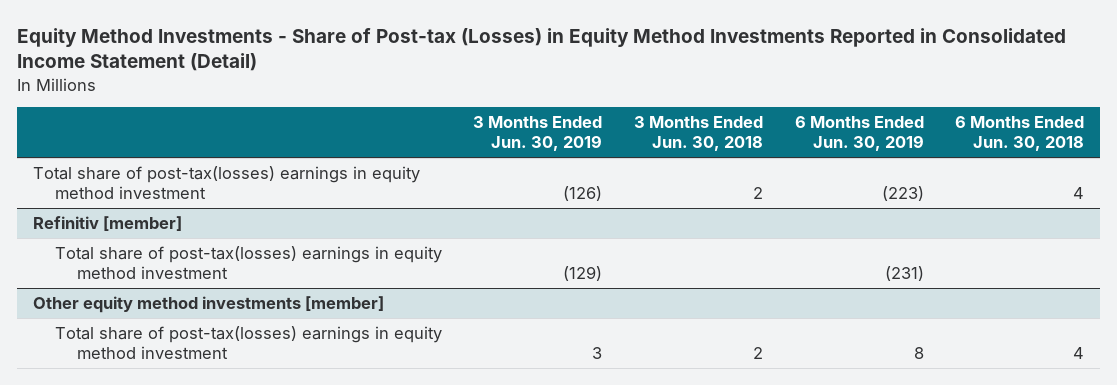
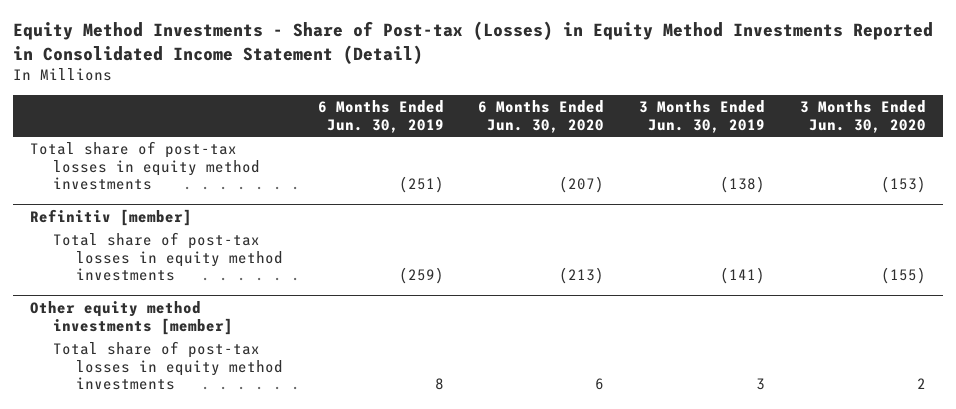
[633,116,763,151] 3 Months Ended Jun. 30, 2018 -> none
[955,116,1085,151] 6 Months Ended Jun. 30, 2018 -> none
none -> [478,100,605,133] 6 Months Ended Jun. 30, 2020
none -> [799,100,926,133] 3 Months Ended Jun. 30, 2020
[32,166,420,199] Total share of post-tax(losses) earnings in equity method investment -> [30,140,261,191] Total share of post-tax losses in equity method investments
[563,185,603,201] (126) -> [720,176,766,194] (138)
[881,185,924,201] (223) -> [398,176,444,194] (251)
[54,246,442,279] Total share of post-tax(losses) earnings in equity method investment -> [53,231,283,282] Total share of post-tax losses in equity method investments
[563,265,603,281] (129) -> [720,267,766,285] (141)
[884,265,924,281] (231) -> [398,267,444,285] (259)
[54,326,442,359] Total share of post-tax(losses) earnings in equity method investment -> [53,340,283,391] Total share of post-tax losses in equity method investments

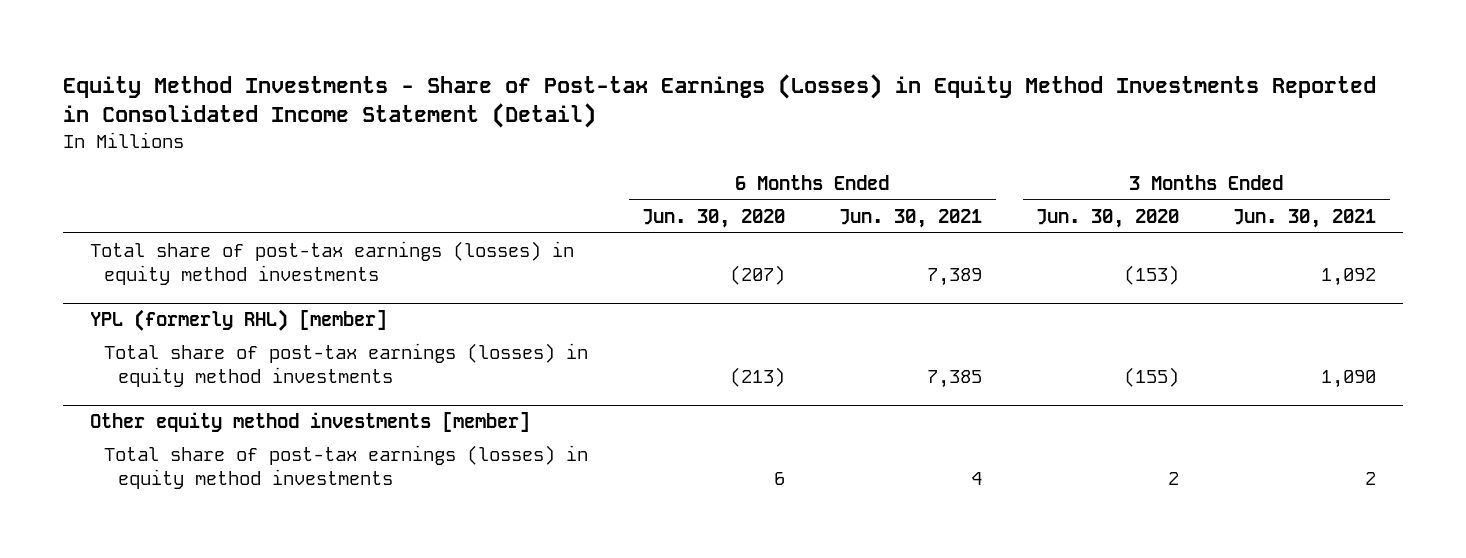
[13,21,934,64] Equity Method Investments - Share of Post-tax (Losses) in Equity Method Investments Reported in Consolidated Income Statement (Detail) -> [63,73,1377,129] Equity Method Investments - Share of Post-tax Earnings (Losses) in Equity Method Investments Reported in Consolidated Income Statement (Detail)
[317,100,444,133] 6 Months Ended Jun. 30, 2019 -> none
[639,100,766,133] 3 Months Ended Jun. 30, 2019 -> none
none -> [839,208,983,228] Jun. 30, 2021
none -> [1233,208,1377,228] Jun. 30, 2021
[30,208,193,226] Refinitiv [member] -> none
[30,140,261,191] Total share of post-tax losses in equity method investments -> [90,241,575,286] Total share of post-tax earnings (losses) in equity method investments
none -> [90,309,388,332] YPL (formerly RHL) [member]
[53,231,283,282] Total share of post-tax losses in equity method investments -> [104,343,589,388] Total share of post-tax earnings (losses) in equity method investments
[53,340,283,391] Total share of post-tax losses in equity method investments -> [104,445,589,490] Total share of post-tax earnings (losses) in equity method investments

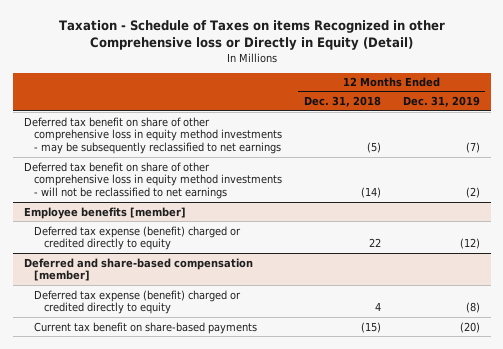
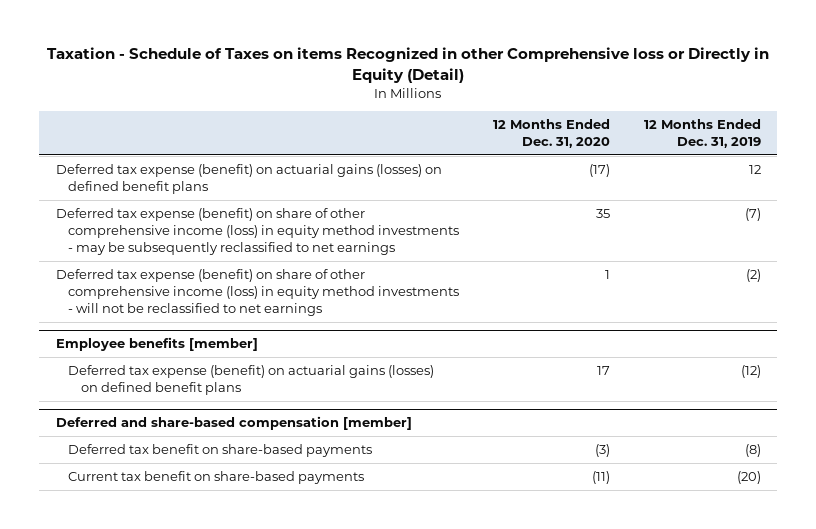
[303,96,381,108] Dec. 31, 2018 -> none
none -> [493,118,611,148] 12 Months Ended Dec. 31, 2020
none -> [55,164,442,194] Deferred tax expense (benefit) on actuarial gains (losses) on defined benefit plans
[23,116,282,155] Deferred tax benefit on share of other comprehensive loss in equity method investments - may be subsequently reclassified to net earnings -> [55,208,460,255] Deferred tax expense (benefit) on share of other comprehensive income (loss) in equity method investments - may be subsequently reclassified to net earnings
[23,161,282,200] Deferred tax benefit on share of other comprehensive loss in equity method investments - will not be reclassified to net earnings -> [55,269,460,316] Deferred tax expense (benefit) on share of other comprehensive income (loss) in equity method investments - will not be reclassified to net earnings
[33,225,241,251] Deferred tax expense (benefit) charged or credited directly to equity -> none
none -> [68,365,435,395] Deferred tax expense (benefit) on actuarial gains (losses) on defined benefit plans
[33,289,241,315] Deferred tax expense (benefit) charged or credited directly to equity -> [68,444,373,458] Deferred tax benefit on share-based payments

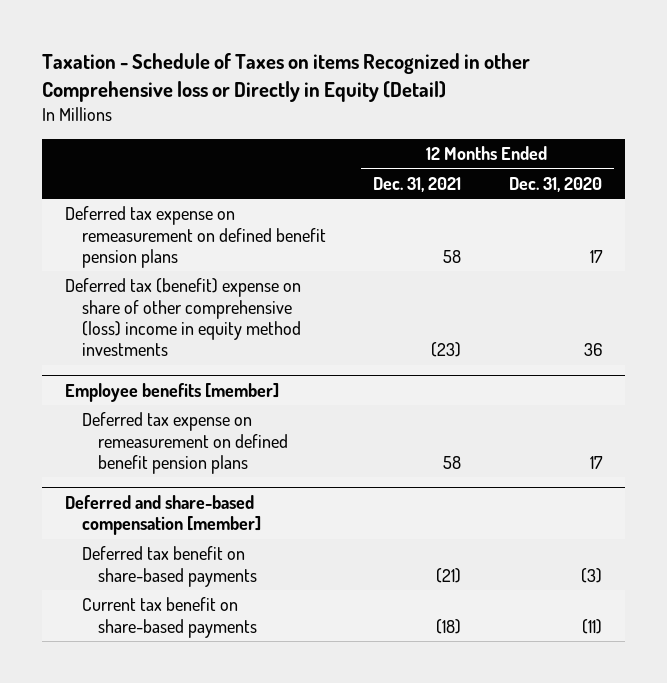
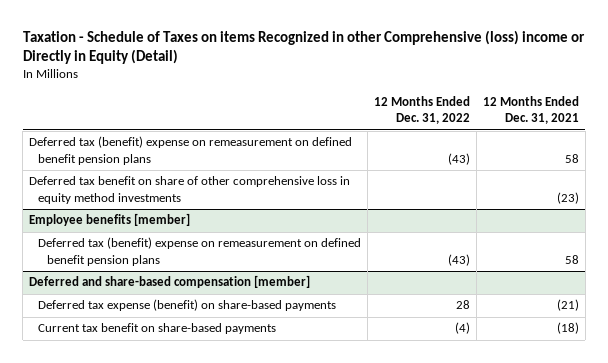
[41,53,530,102] Taxation - Schedule of Taxes on items Recognized in other Comprehensive loss or Directly in Equity (Detail) -> [22,30,585,65] Taxation - Schedule of Taxes on items Recognized in other Comprehensive (loss) income or Directly in Equity (Detail)
[508,177,602,193] Dec. 31, 2020 -> none
none -> [374,96,471,125] 12 Months Ended Dec. 31, 2022
[65,206,326,268] Deferred tax expense on remeasurement on defined benefit pension plans -> [29,136,353,165] Deferred tax (benefit) expense on remeasurement on defined benefit pension plans
[65,278,302,357] Deferred tax (benefit) expense on share of other comprehensive (loss) income in equity method investments -> [29,176,351,204] Deferred tax benefit on share of other comprehensive loss in equity method investments
[81,412,288,474] Deferred tax expense on remeasurement on defined benefit pension plans -> [38,237,362,266] Deferred tax (benefit) expense on remeasurement on defined benefit pension plans
[81,546,257,587] Deferred tax benefit on share-based payments -> [38,299,337,312] Deferred tax expense (benefit) on share-based payments

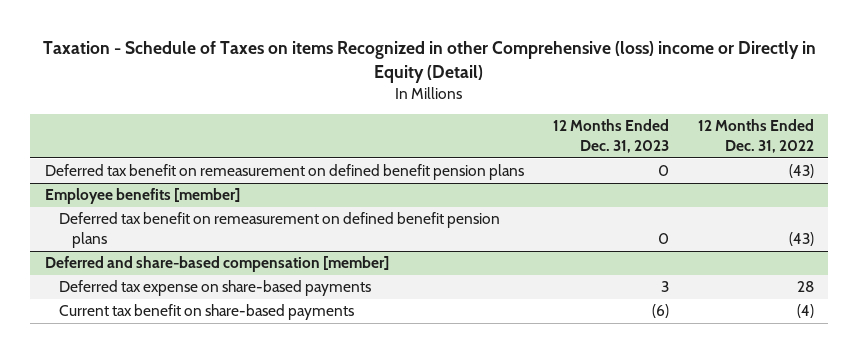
[483,96,580,125] 12 Months Ended Dec. 31, 2021 -> none
none -> [552,119,669,153] 12 Months Ended Dec. 31, 2023
[29,176,351,204] Deferred tax benefit on share of other comprehensive loss in equity method investments -> none
[29,136,353,165] Deferred tax (benefit) expense on remeasurement on defined benefit pension plans -> [44,164,524,181] Deferred tax benefit on remeasurement on defined benefit pension plans
[38,237,362,266] Deferred tax (benefit) expense on remeasurement on defined benefit pension plans -> [58,212,500,249] Deferred tax benefit on remeasurement on defined benefit pension plans
[38,299,337,312] Deferred tax expense (benefit) on share-based payments -> [58,280,371,297] Deferred tax expense on share-based payments

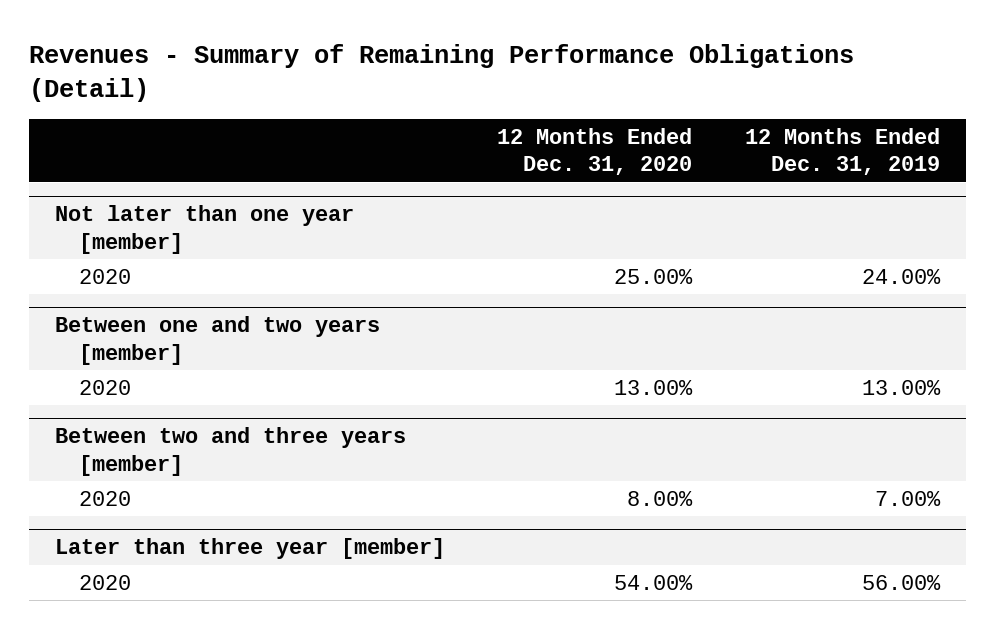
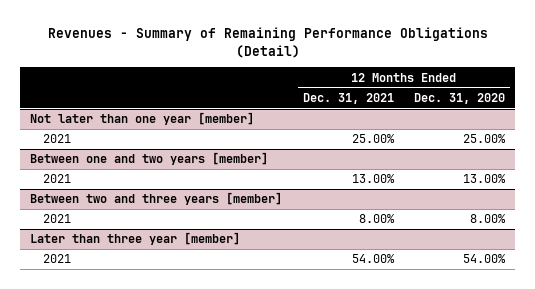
[745,127,941,176] 12 Months Ended Dec. 31, 2019 -> none
none -> [302,92,394,104] Dec. 31, 2021
[78,268,131,284] 2020 -> [43,134,72,144] 2021
[78,379,131,395] 2020 -> [43,174,72,184] 2021
[78,490,131,506] 2020 -> [43,214,72,224] 2021
[78,574,131,590] 2020 -> [43,254,72,264] 2021

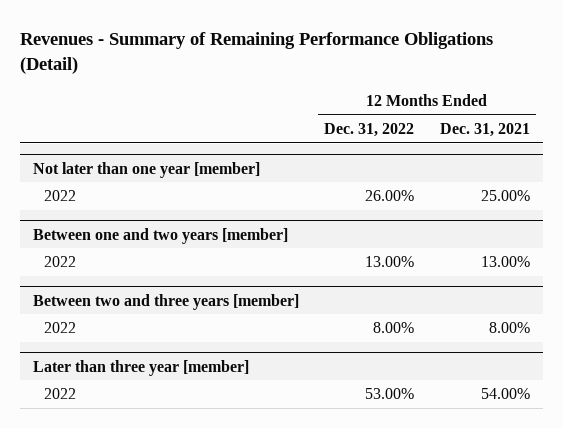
[414,92,506,104] Dec. 31, 2020 -> none
none -> [324,122,415,137] Dec. 31, 2022
[43,134,72,144] 2021 -> [44,190,77,202] 2022
[43,174,72,184] 2021 -> [44,256,77,268] 2022
[43,214,72,224] 2021 -> [44,322,77,334] 2022
[43,254,72,264] 2021 -> [44,388,77,400] 2022

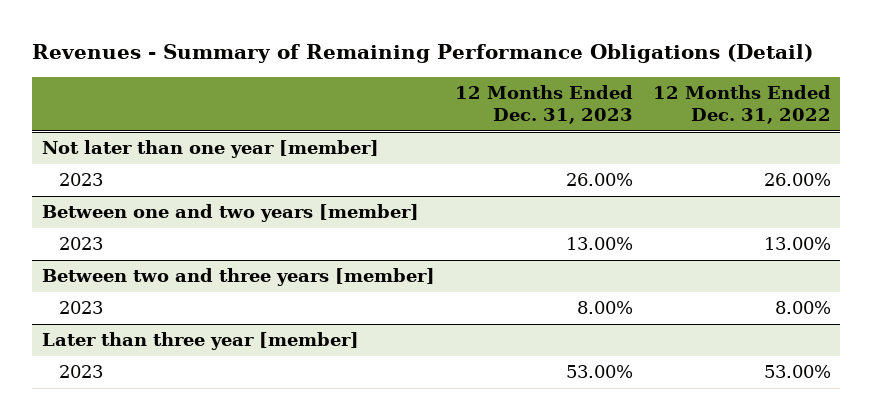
[439,122,530,137] Dec. 31, 2021 -> none
none -> [454,85,633,125] 12 Months Ended Dec. 31, 2023
[44,190,77,202] 2022 -> [58,173,103,187] 2023
[44,256,77,268] 2022 -> [58,237,103,251] 2023
[44,322,77,334] 2022 -> [58,301,103,315] 2023
[44,388,77,400] 2022 -> [58,365,103,379] 2023

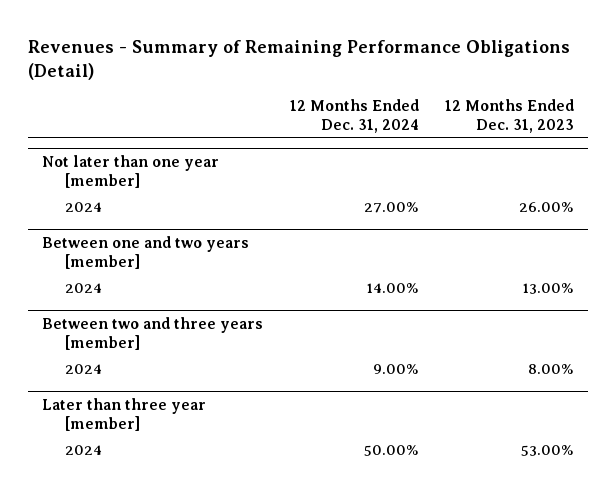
[652,85,831,125] 12 Months Ended Dec. 31, 2022 -> none
none -> [289,98,419,133] 12 Months Ended Dec. 31, 2024
[58,173,103,187] 2023 -> [65,202,103,213] 2024
[58,237,103,251] 2023 -> [65,283,103,294] 2024
[58,301,103,315] 2023 -> [65,364,103,375] 2024
[58,365,103,379] 2023 -> [65,445,103,456] 2024

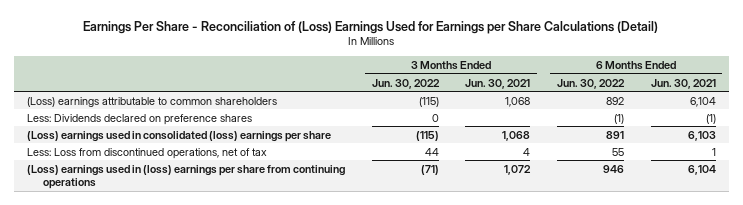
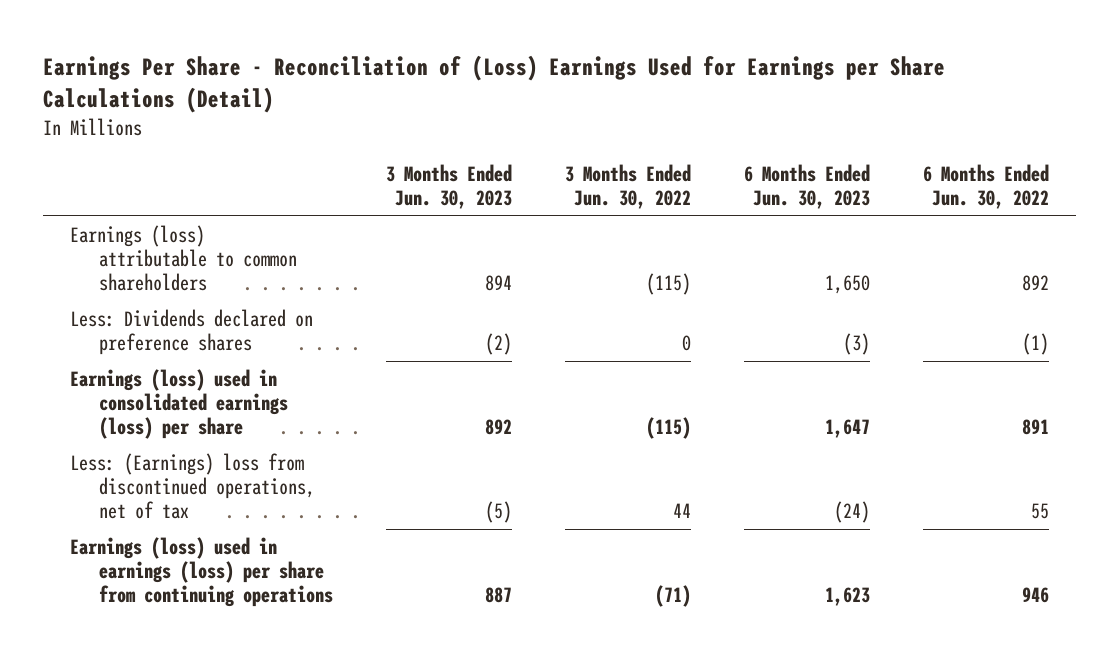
[465,78,531,89] Jun. 30, 2021 -> none
[650,78,716,89] Jun. 30, 2021 -> none
none -> [386,163,513,209] 3 Months Ended Jun. 30, 2023
none -> [744,163,871,209] 6 Months Ended Jun. 30, 2023
[26,96,277,107] (Loss) earnings attributable to common shareholders -> [69,225,298,292] Earnings (loss) attributable to common shareholders
[26,130,331,142] (Loss) earnings used in consolidated (loss) earnings per share -> [69,369,289,440] Earnings (loss) used in consolidated earnings (loss) per share
[26,147,267,159] Less: Loss from discontinued operations, net of tax -> [69,453,316,520] Less: (Earnings) loss from discontinued operations, net of tax
[26,164,345,190] (Loss) earnings used in (loss) earnings per share from continuing operations -> [69,537,334,608] Earnings (loss) used in earnings (loss) per share from continuing operations

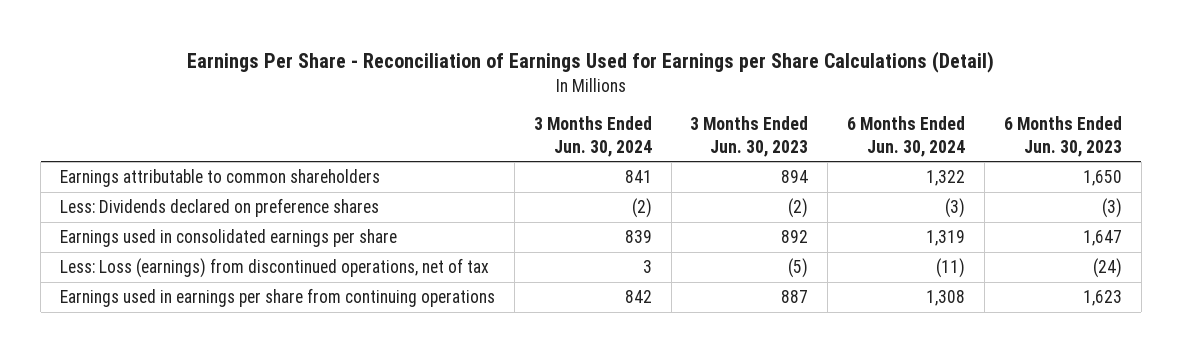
[43,55,946,114] Earnings Per Share - Reconciliation of (Loss) Earnings Used for Earnings per Share Calculations (Detail) -> [186,51,994,74] Earnings Per Share - Reconciliation of Earnings Used for Earnings per Share Calculations (Detail)
[565,163,692,209] 3 Months Ended Jun. 30, 2022 -> none
[923,163,1050,209] 6 Months Ended Jun. 30, 2022 -> none
none -> [533,116,652,157] 3 Months Ended Jun. 30, 2024
none -> [847,116,966,157] 6 Months Ended Jun. 30, 2024
[69,225,298,292] Earnings (loss) attributable to common shareholders -> [60,169,381,188] Earnings attributable to common shareholders
[69,369,289,440] Earnings (loss) used in consolidated earnings (loss) per share -> [60,229,398,248] Earnings used in consolidated earnings per share
[69,453,316,520] Less: (Earnings) loss from discontinued operations, net of tax -> [60,258,490,279] Less: Loss (earnings) from discontinued operations, net of tax
[69,537,334,608] Earnings (loss) used in earnings (loss) per share from continuing operations -> [60,288,496,308] Earnings used in earnings per share from continuing operations

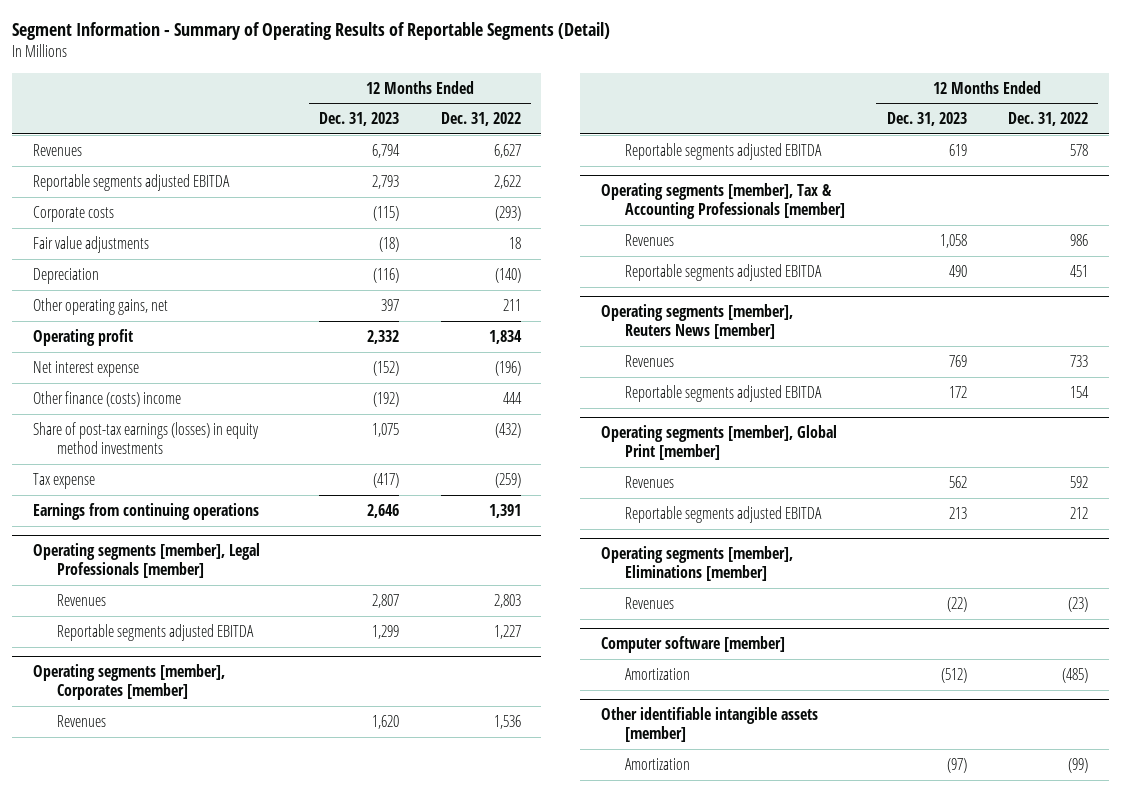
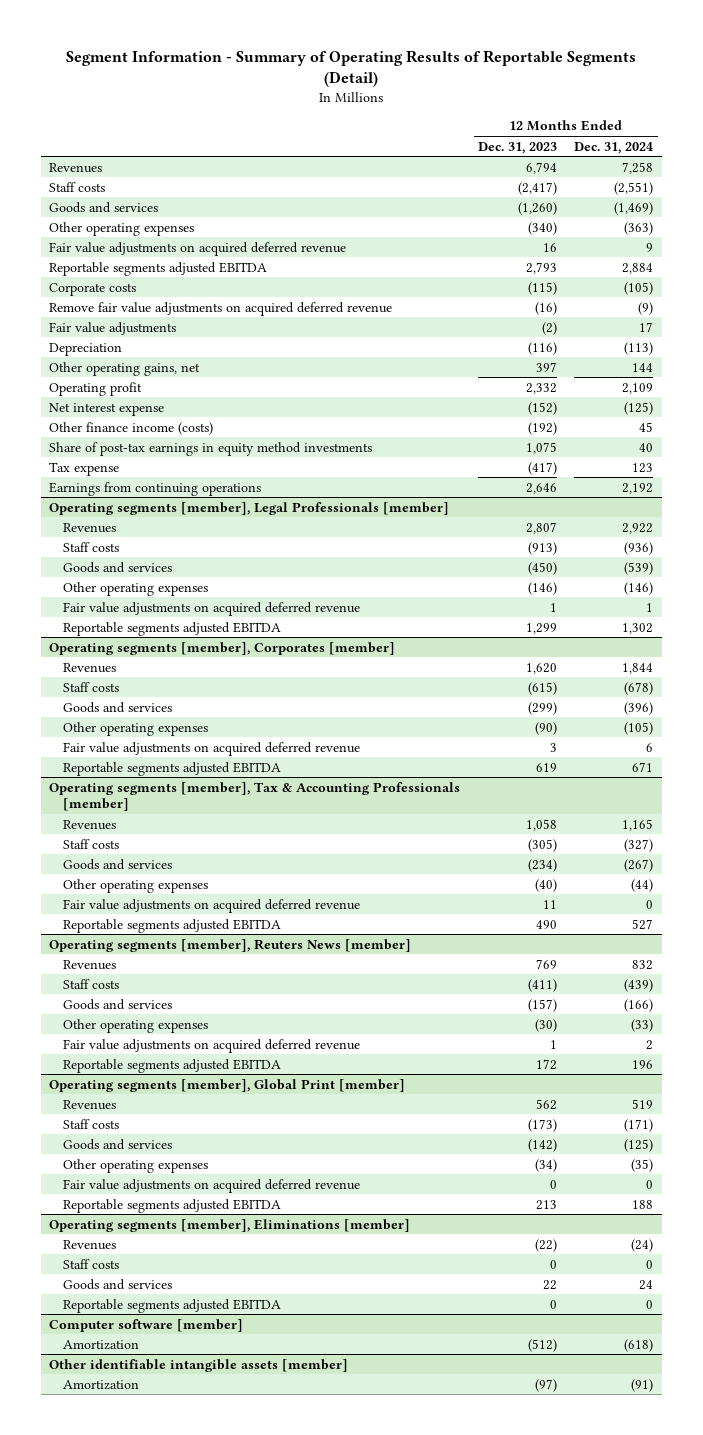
[440,112,521,127] Dec. 31, 2022 -> none
none -> [574,141,654,154] Dec. 31, 2024
none -> [49,181,106,192] Staff costs
none -> [49,201,159,213] Goods and services
none -> [49,221,195,236] Other operating expenses
none -> [49,241,347,256] Fair value adjustments on acquired deferred revenue
none -> [49,301,393,316] Remove fair value adjustments on acquired deferred revenue
[379,236,400,252] (18) -> [541,321,557,335] (2)
[33,390,182,407] Other finance (costs) income -> [49,421,214,435] Other finance income (costs)
[33,421,260,454] Share of post-tax earnings (losses) in equity method investments -> [49,441,373,456] Share of post-tax earnings in equity method investments
none -> [62,541,119,552] Staff costs
none -> [62,561,172,573] Goods and services
none -> [62,581,208,596] Other operating expenses
none -> [62,601,360,616] Fair value adjustments on acquired deferred revenue
none -> [62,681,119,692] Staff costs
none -> [62,701,172,713] Goods and services
none -> [62,721,208,736] Other operating expenses
none -> [62,741,360,756] Fair value adjustments on acquired deferred revenue
none -> [62,838,119,849] Staff costs
none -> [62,858,172,870] Goods and services
none -> [62,878,208,893] Other operating expenses
none -> [62,898,360,913] Fair value adjustments on acquired deferred revenue
none -> [62,978,119,989] Staff costs
none -> [62,998,172,1010] Goods and services
none -> [62,1018,208,1033] Other operating expenses
none -> [62,1038,360,1053] Fair value adjustments on acquired deferred revenue
none -> [62,1118,119,1129] Staff costs
none -> [62,1138,172,1150] Goods and services
none -> [62,1158,208,1173] Other operating expenses
none -> [62,1178,360,1193] Fair value adjustments on acquired deferred revenue
none -> [62,1258,119,1269] Staff costs
none -> [62,1278,172,1290] Goods and services
none -> [62,1298,281,1313] Reportable segments adjusted EBITDA

